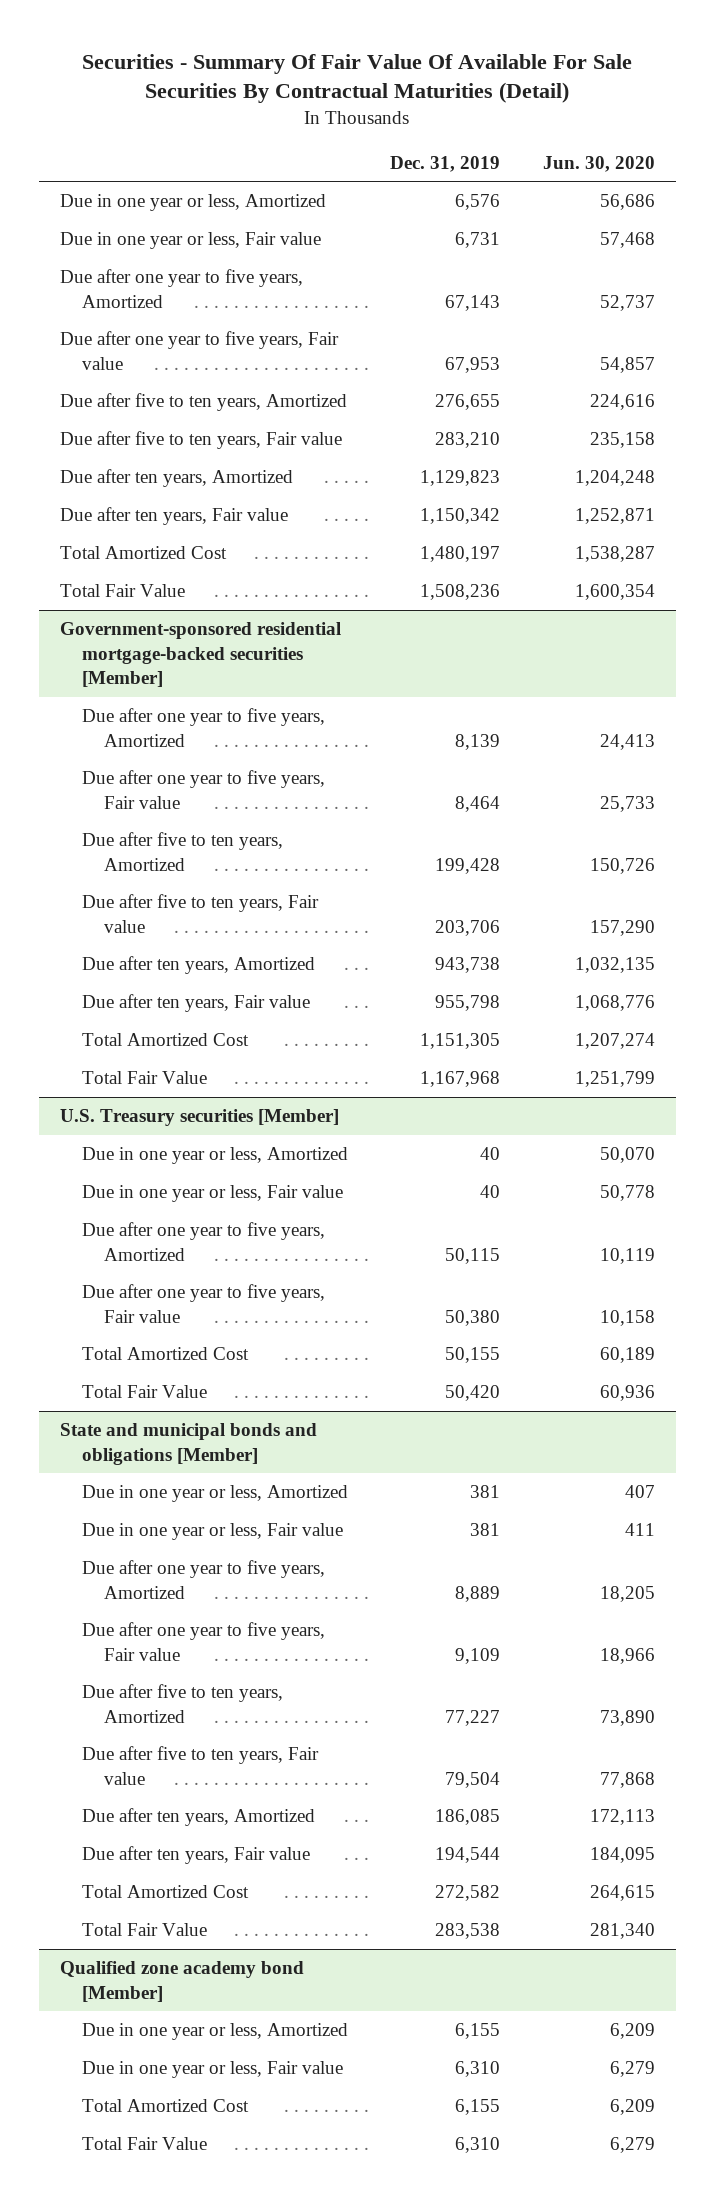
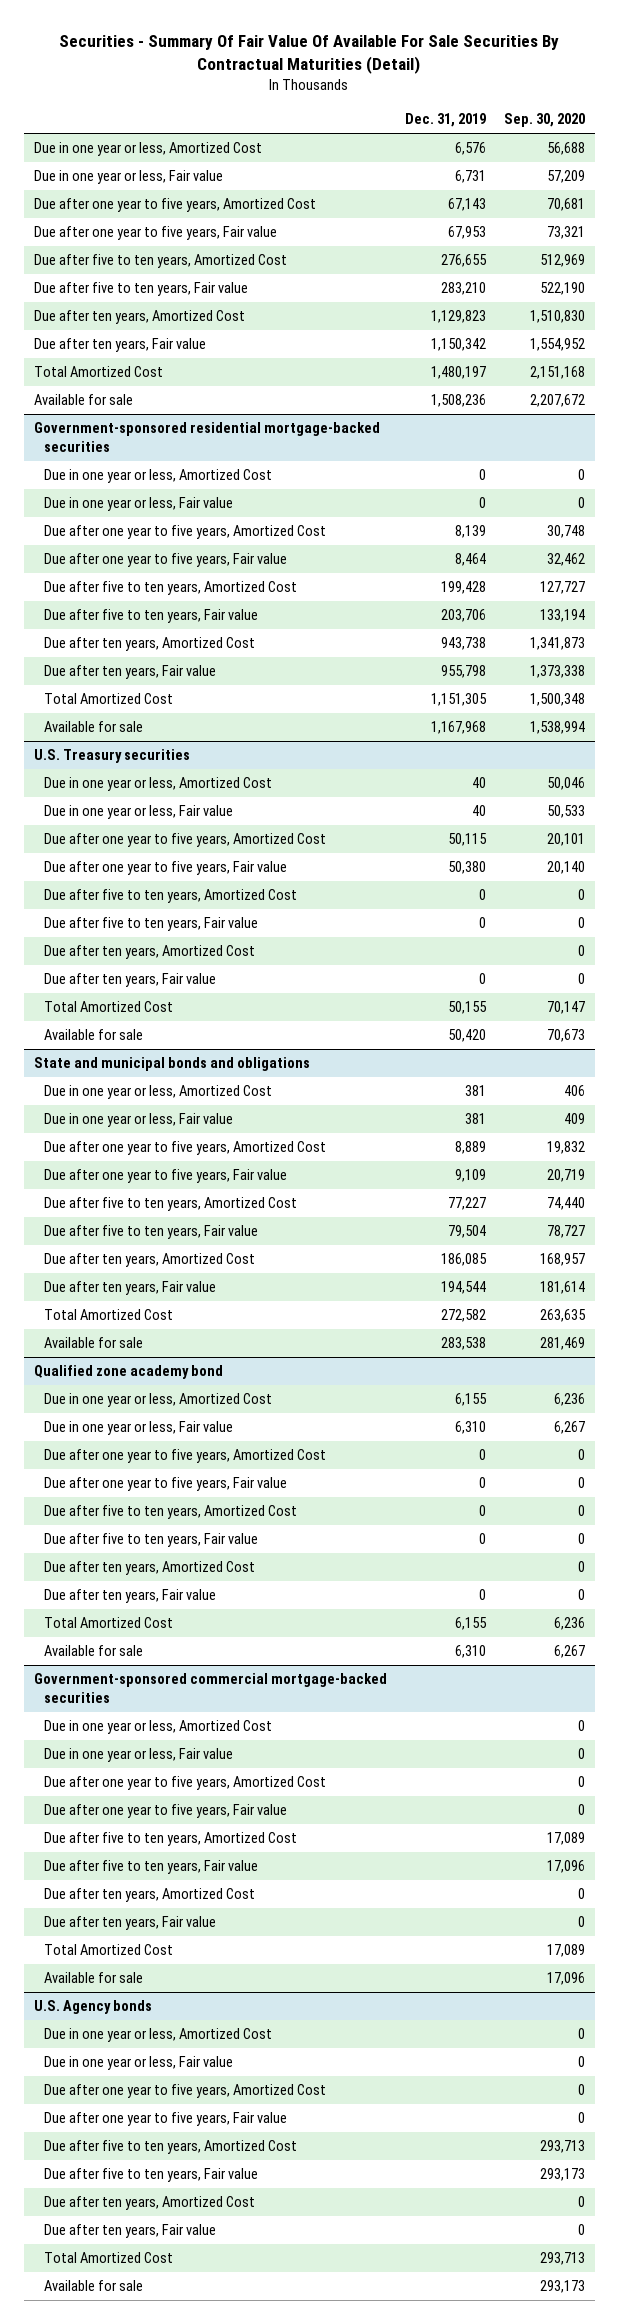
[542,155,655,172] Jun. 30, 2020 -> none
none -> [504,113,586,128] Sep. 30, 2020
[60,194,327,212] Due in one year or less, Amortized -> [33,142,262,157] Due in one year or less, Amortized Cost
[60,269,304,308] Due after one year to five years, Amortized -> [33,198,316,213] Due after one year to five years, Amortized Cost
[60,393,348,412] Due after five to ten years, Amortized -> [33,254,287,269] Due after five to ten years, Amortized Cost
[60,469,294,488] Due after ten years, Amortized -> [33,310,245,325] Due after ten years, Amortized Cost
[60,584,186,598] Total Fair Value -> [33,394,133,406] Available for sale
[60,622,342,688] Government-sponsored residential mortgage-backed securities [Member] -> [33,422,380,452] Government-sponsored residential mortgage-backed securities
none -> [44,469,273,484] Due in one year or less, Amortized Cost
none -> [44,497,234,512] Due in one year or less, Fair value
[81,708,325,747] Due after one year to five years, Amortized -> [44,525,327,540] Due after one year to five years, Amortized Cost
[81,832,283,871] Due after five to ten years, Amortized -> [44,581,298,596] Due after five to ten years, Amortized Cost
[81,956,315,975] Due after ten years, Amortized -> [44,637,256,652] Due after ten years, Amortized Cost
[81,1071,207,1085] Total Fair Value -> [44,721,144,733] Available for sale
[60,1109,340,1127] U.S. Treasury securities [Member] -> [33,749,190,764] U.S. Treasury securities
[81,1147,348,1165] Due in one year or less, Amortized -> [44,777,273,792] Due in one year or less, Amortized Cost
[81,1222,325,1261] Due after one year to five years, Amortized -> [44,833,327,848] Due after one year to five years, Amortized Cost
none -> [44,889,298,904] Due after five to ten years, Amortized Cost
none -> [44,917,259,932] Due after five to ten years, Fair value
none -> [44,945,256,960] Due after ten years, Amortized Cost
none -> [44,973,217,988] Due after ten years, Fair value
[81,1385,207,1399] Total Fair Value -> [44,1029,144,1041] Available for sale
[60,1423,318,1465] State and municipal bonds and obligations [Member] -> [33,1057,310,1072] State and municipal bonds and obligations
[81,1485,348,1503] Due in one year or less, Amortized -> [44,1085,273,1100] Due in one year or less, Amortized Cost
[81,1560,325,1599] Due after one year to five years, Amortized -> [44,1141,327,1156] Due after one year to five years, Amortized Cost
[81,1684,283,1723] Due after five to ten years, Amortized -> [44,1197,298,1212] Due after five to ten years, Amortized Cost
[81,1808,315,1827] Due after ten years, Amortized -> [44,1253,256,1268] Due after ten years, Amortized Cost
[81,1923,207,1937] Total Fair Value -> [44,1337,144,1349] Available for sale
[60,1961,305,2002] Qualified zone academy bond [Member] -> [33,1365,223,1380] Qualified zone academy bond
[81,2023,348,2041] Due in one year or less, Amortized -> [44,1393,273,1408] Due in one year or less, Amortized Cost
none -> [44,1449,327,1464] Due after one year to five years, Amortized Cost
none -> [44,1477,288,1492] Due after one year to five years, Fair value
none -> [44,1505,298,1520] Due after five to ten years, Amortized Cost
none -> [44,1533,259,1548] Due after five to ten years, Fair value
none -> [44,1561,256,1576] Due after ten years, Amortized Cost
none -> [44,1589,217,1604] Due after ten years, Fair value
[81,2137,207,2151] Total Fair Value -> [44,1645,144,1657] Available for sale
none -> [33,1673,387,1703] Government-sponsored commercial mortgage-backed securities
none -> [44,1720,273,1735] Due in one year or less, Amortized Cost
none -> [44,1748,234,1763] Due in one year or less, Fair value
none -> [44,1776,327,1791] Due after one year to five years, Amortized Cost
none -> [44,1804,288,1819] Due after one year to five years, Fair value
none -> [44,1832,298,1847] Due after five to ten years, Amortized Cost
none -> [44,1860,259,1875] Due after five to ten years, Fair value
none -> [44,1888,256,1903] Due after ten years, Amortized Cost
none -> [44,1916,217,1931] Due after ten years, Fair value
none -> [44,1944,174,1956] Total Amortized Cost
none -> [44,1972,144,1984] Available for sale
none -> [33,2000,152,2015] U.S. Agency bonds
none -> [44,2028,273,2043] Due in one year or less, Amortized Cost
none -> [44,2056,234,2071] Due in one year or less, Fair value
none -> [44,2084,327,2099] Due after one year to five years, Amortized Cost
none -> [44,2112,288,2127] Due after one year to five years, Fair value
none -> [44,2140,298,2155] Due after five to ten years, Amortized Cost
none -> [44,2168,259,2183] Due after five to ten years, Fair value
none -> [44,2196,256,2211] Due after ten years, Amortized Cost
none -> [44,2224,217,2239] Due after ten years, Fair value
none -> [44,2252,174,2264] Total Amortized Cost
none -> [44,2280,144,2292] Available for sale

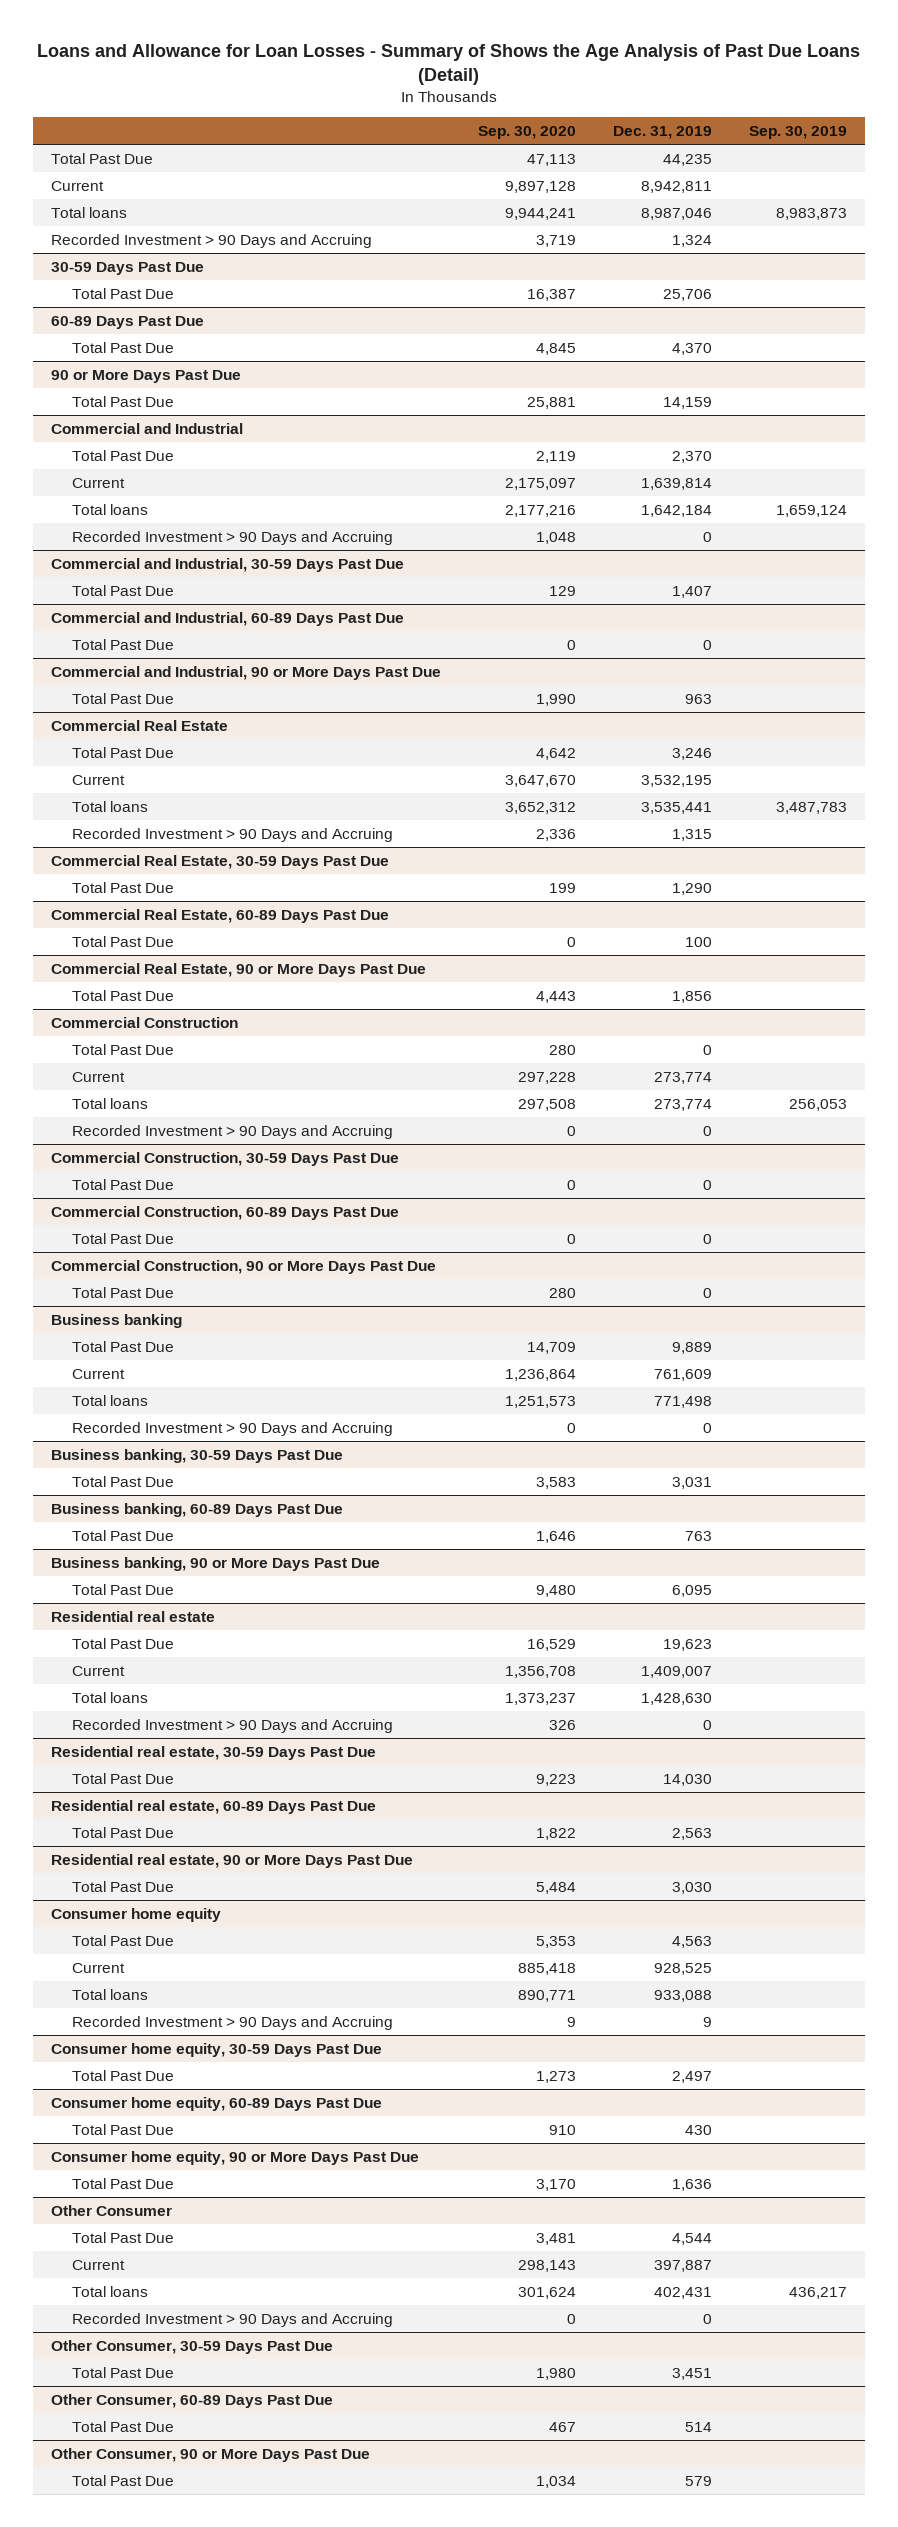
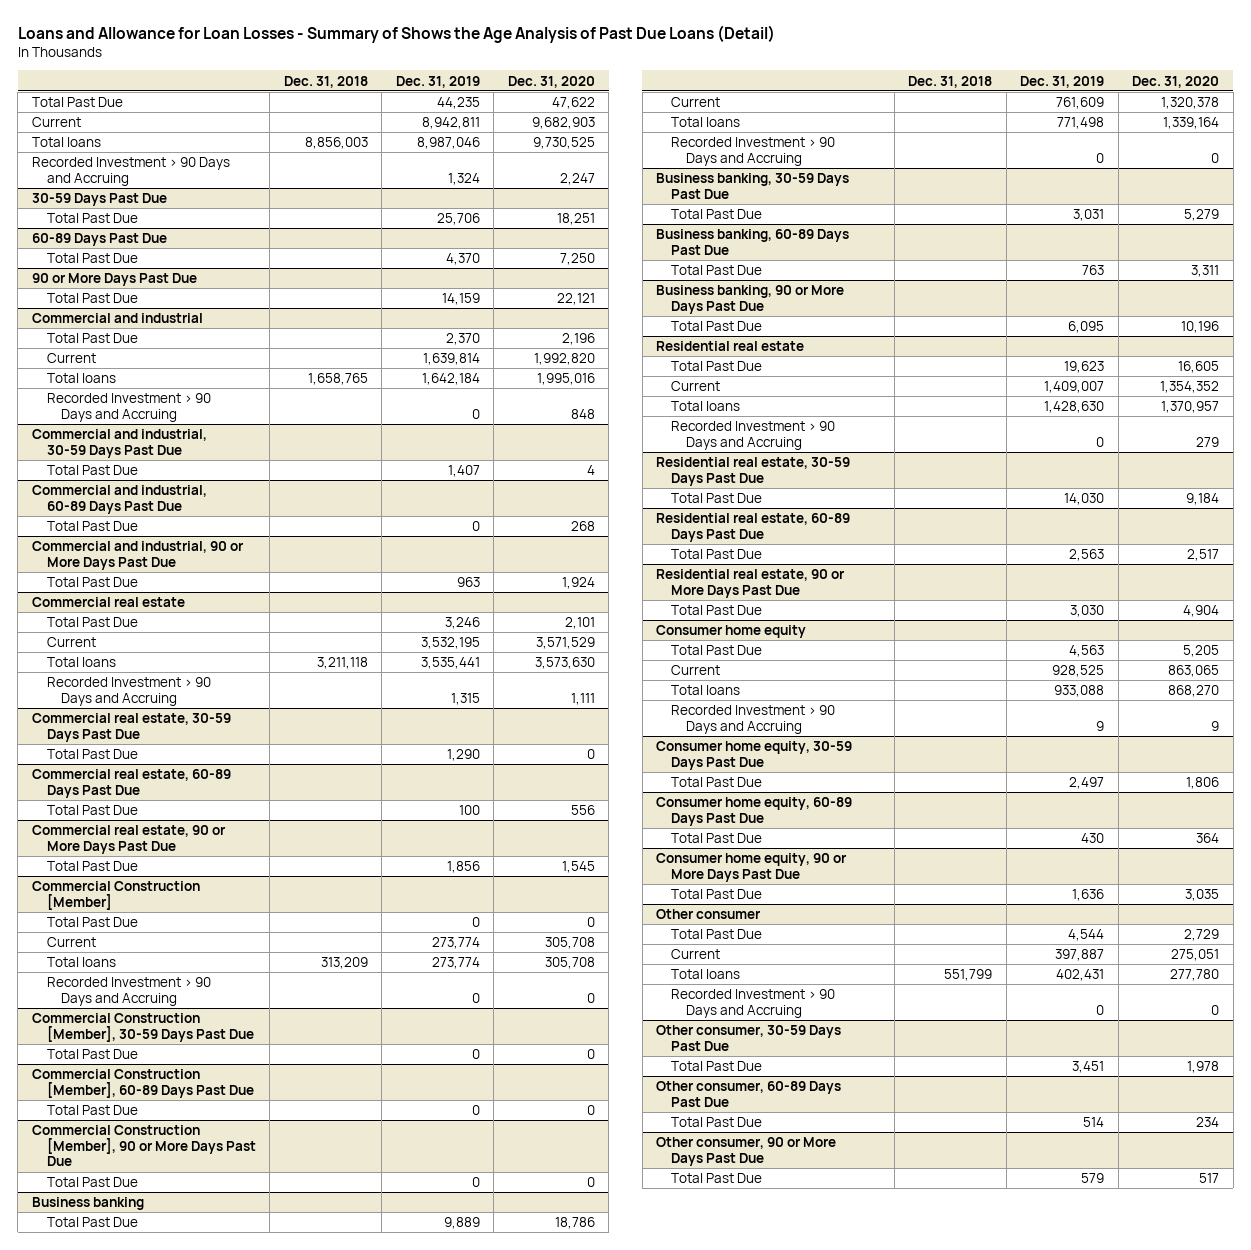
[477,125,576,139] Sep. 30, 2020 -> none
[748,125,847,139] Sep. 30, 2019 -> none
none -> [283,75,368,88] Dec. 31, 2018
none -> [507,75,595,88] Dec. 31, 2020
[50,422,243,434] Commercial and Industrial -> [31,313,203,324] Commercial and industrial
[50,557,404,572] Commercial and Industrial, 30-59 Days Past Due -> [31,429,207,458] Commercial and industrial, 30-59 Days Past Due
[50,611,404,626] Commercial and Industrial, 60-89 Days Past Due -> [31,485,207,514] Commercial and industrial, 60-89 Days Past Due
[50,665,441,680] Commercial and Industrial, 90 or More Days Past Due -> [31,541,244,570] Commercial and industrial, 90 or More Days Past Due
[50,719,228,731] Commercial Real Estate -> [31,597,185,608] Commercial real estate
[50,854,389,869] Commercial Real Estate, 30-59 Days Past Due -> [31,713,231,742] Commercial real estate, 30-59 Days Past Due
[50,908,389,923] Commercial Real Estate, 60-89 Days Past Due -> [31,769,231,798] Commercial real estate, 60-89 Days Past Due
[50,962,426,977] Commercial Real Estate, 90 or More Days Past Due -> [31,825,226,854] Commercial real estate, 90 or More Days Past Due
[50,1016,238,1028] Commercial Construction -> [31,881,200,910] Commercial Construction [Member]
[50,1151,399,1166] Commercial Construction, 30-59 Days Past Due -> [31,1013,254,1042] Commercial Construction [Member], 30-59 Days Past Due
[50,1205,399,1220] Commercial Construction, 60-89 Days Past Due -> [31,1069,254,1098] Commercial Construction [Member], 60-89 Days Past Due
[50,1259,436,1274] Commercial Construction, 90 or More Days Past Due -> [31,1125,256,1167] Commercial Construction [Member], 90 or More Days Past Due
[50,2204,172,2216] Other Consumer -> [656,909,762,920] Other consumer
[50,2339,333,2354] Other Consumer, 30-59 Days Past Due -> [656,1025,842,1051] Other consumer, 30-59 Days Past Due
[50,2393,333,2408] Other Consumer, 60-89 Days Past Due -> [656,1081,842,1107] Other consumer, 60-89 Days Past Due
[50,2447,370,2462] Other Consumer, 90 or More Days Past Due -> [656,1137,837,1166] Other consumer, 90 or More Days Past Due

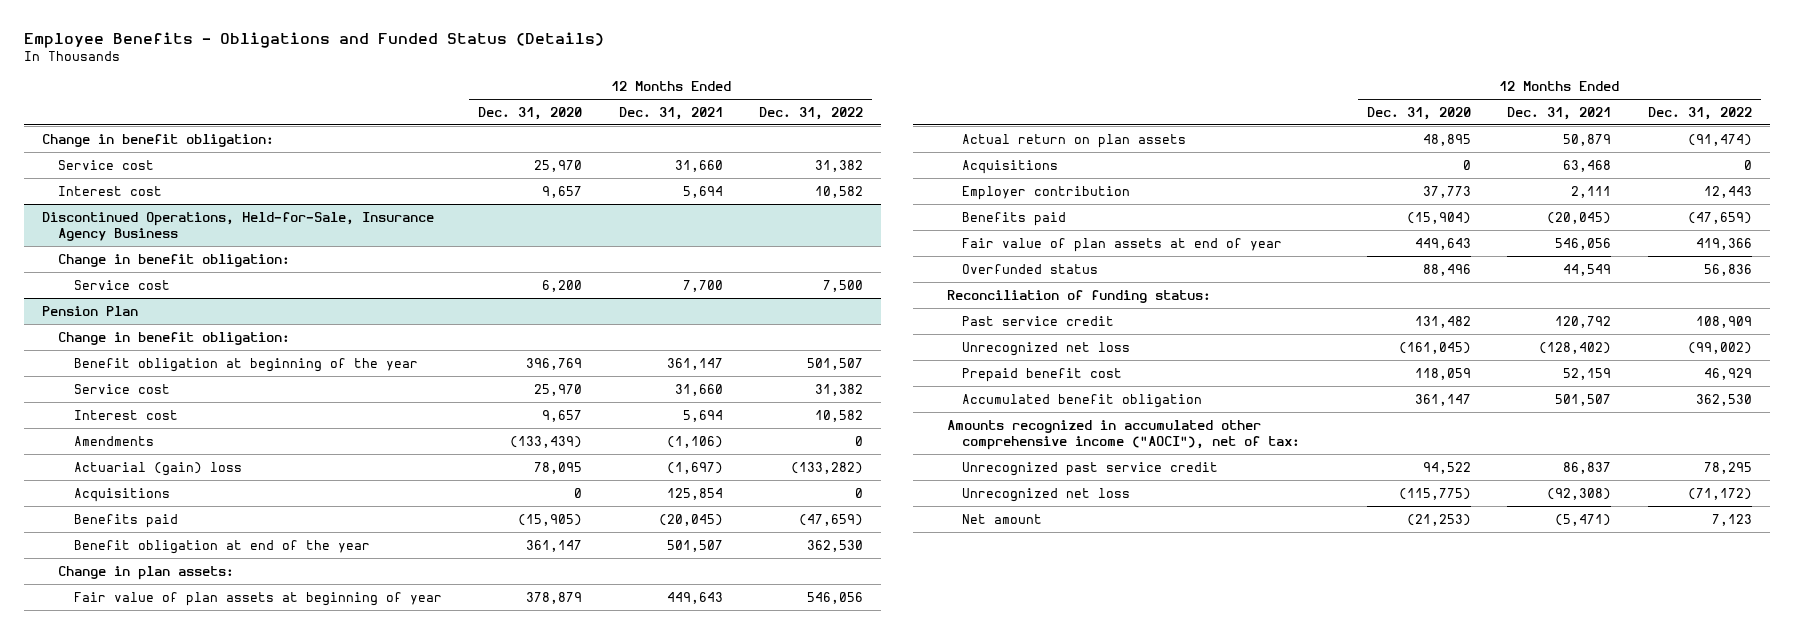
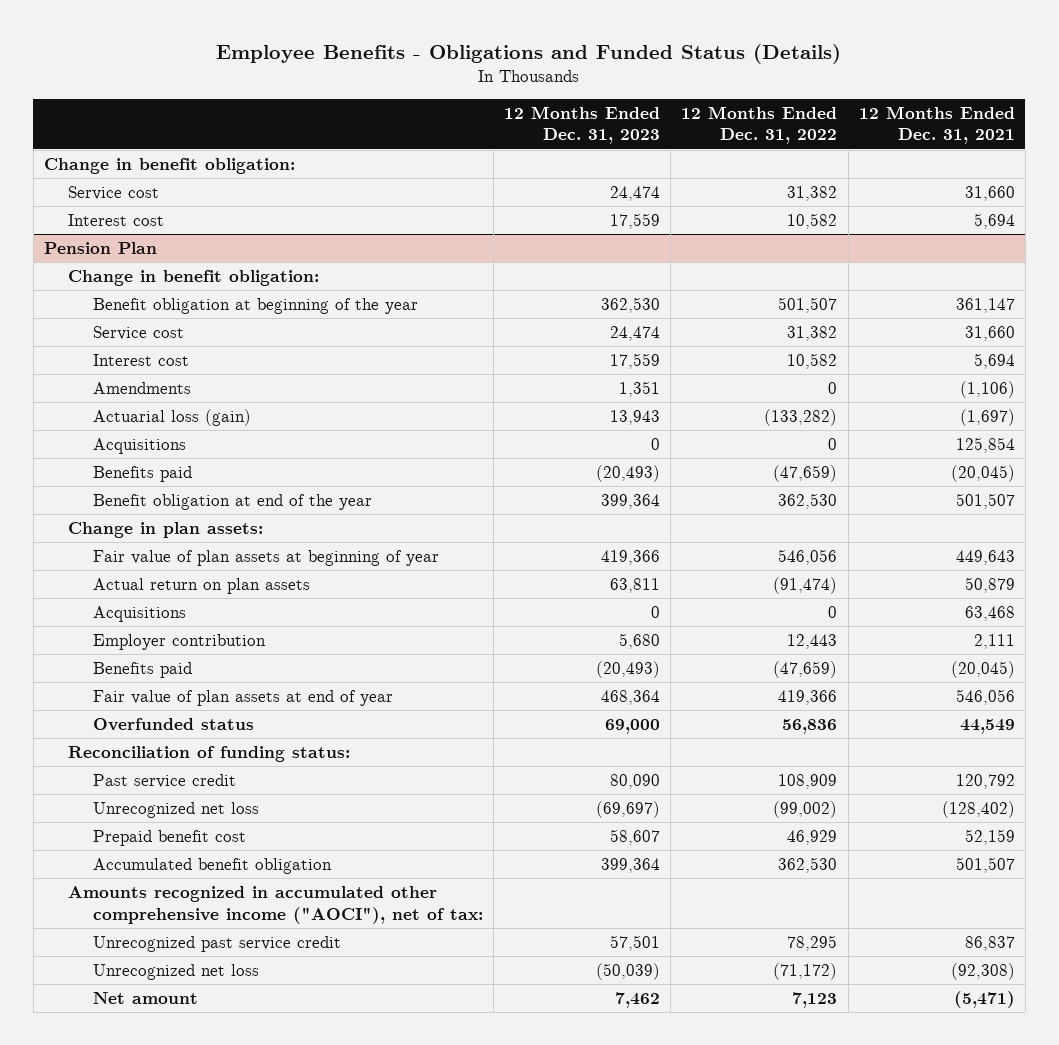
[478,106,583,120] Dec. 31, 2020 -> none
none -> [504,105,661,145] 12 Months Ended Dec. 31, 2023
[42,211,435,241] Discontinued Operations, Held-for-Sale, Insurance Agency Business -> none
[58,253,291,267] Change in benefit obligation: -> none
[73,279,170,290] Service cost -> none
[73,461,242,476] Actuarial (gain) loss -> [92,408,251,426] Actuarial loss (gain)

